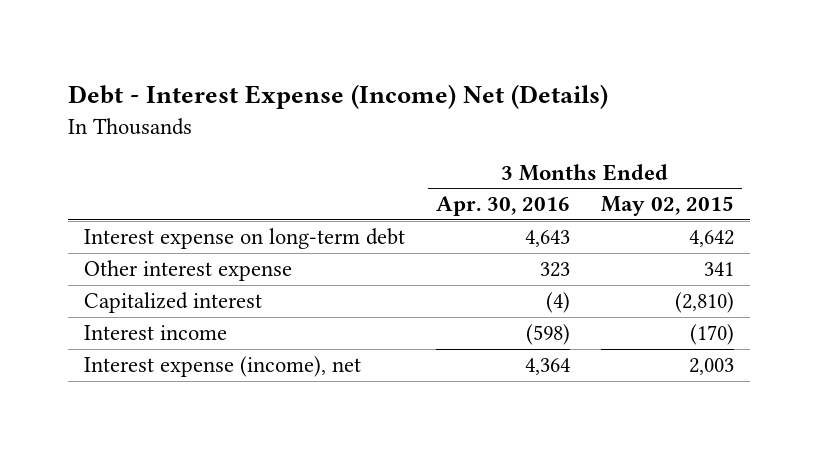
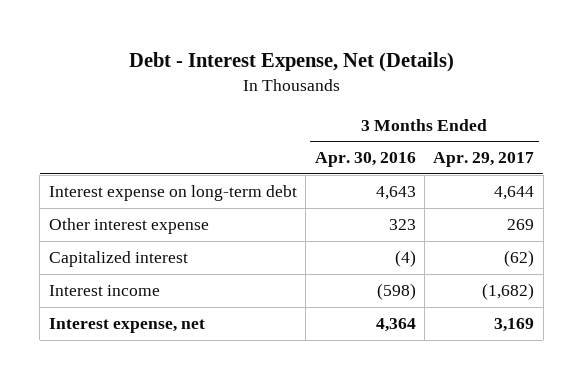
[67,84,608,110] Debt - Interest Expense (Income) Net (Details) -> [128,52,454,73] Debt - Interest Expense, Net (Details)
[601,196,735,217] May 02, 2015 -> none
none -> [433,152,535,168] Apr. 29, 2017
[83,356,361,378] Interest expense (income), net -> [48,318,205,334] Interest expense, net

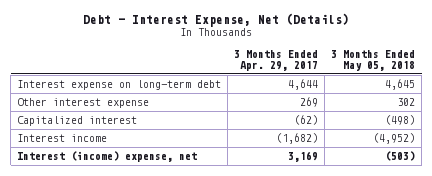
[314,152,416,168] Apr. 30, 2016 -> none
none -> [331,49,416,71] 3 Months Ended May 05, 2018
[48,318,205,334] Interest expense, net -> [17,150,198,162] Interest (income) expense, net

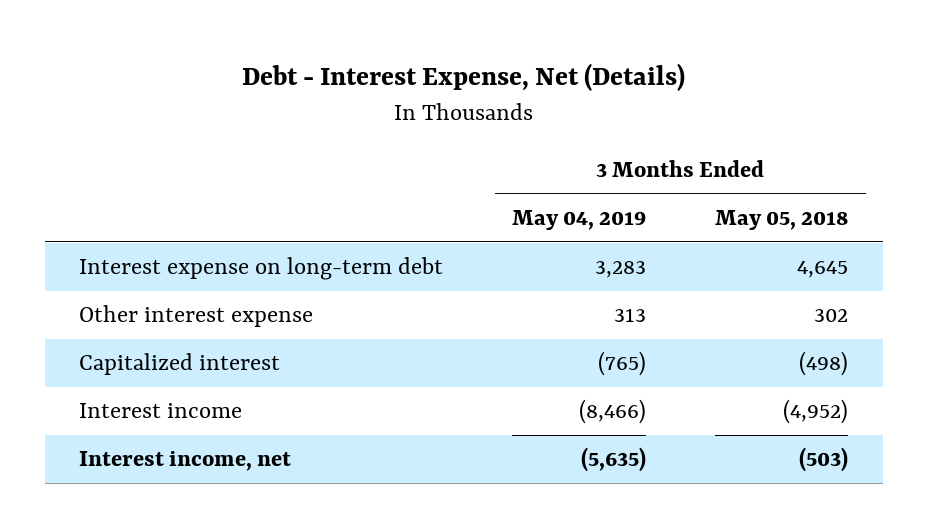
[234,49,319,71] 3 Months Ended Apr. 29, 2017 -> none
none -> [512,210,647,231] May 04, 2019
[17,150,198,162] Interest (income) expense, net -> [79,451,292,472] Interest income, net

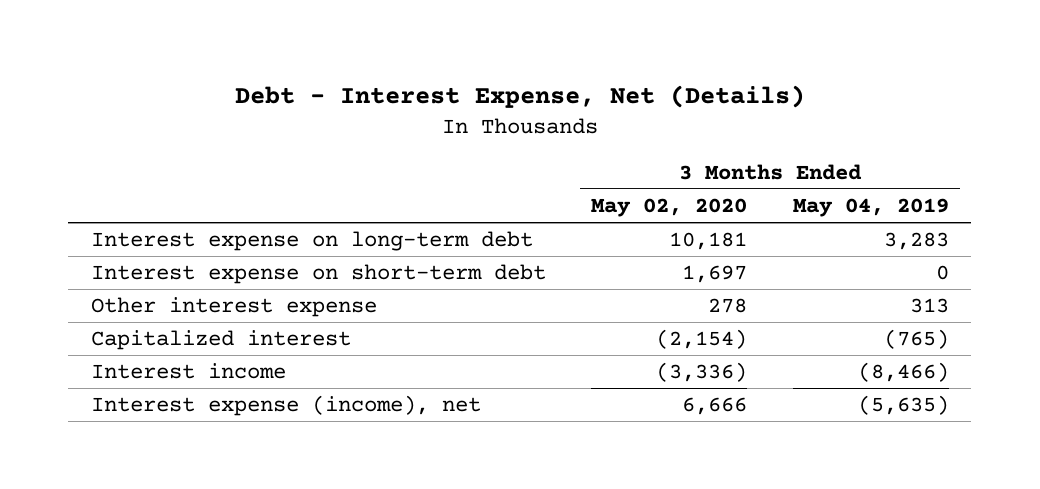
[715,210,849,231] May 05, 2018 -> none
none -> [591,197,748,217] May 02, 2020
none -> [90,264,546,285] Interest expense on short-term debt
[79,451,292,472] Interest income, net -> [90,395,481,417] Interest expense (income), net

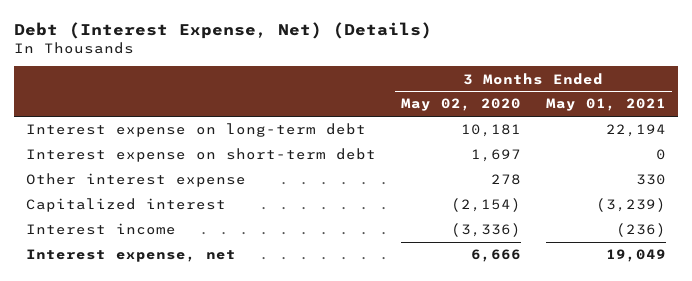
[234,84,805,108] Debt - Interest Expense, Net (Details) -> [13,21,432,39] Debt (Interest Expense, Net) (Details)
[792,197,949,217] May 04, 2019 -> none
none -> [545,98,666,112] May 01, 2021
[90,395,481,417] Interest expense (income), net -> [26,249,237,263] Interest expense, net

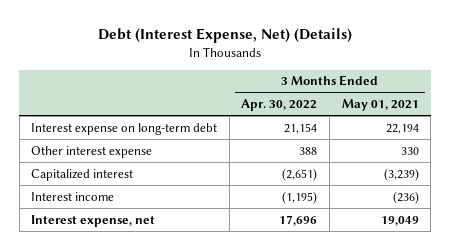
[401,98,522,112] May 02, 2020 -> none
none -> [241,98,318,111] Apr. 30, 2022
[26,148,377,163] Interest expense on short-term debt -> none

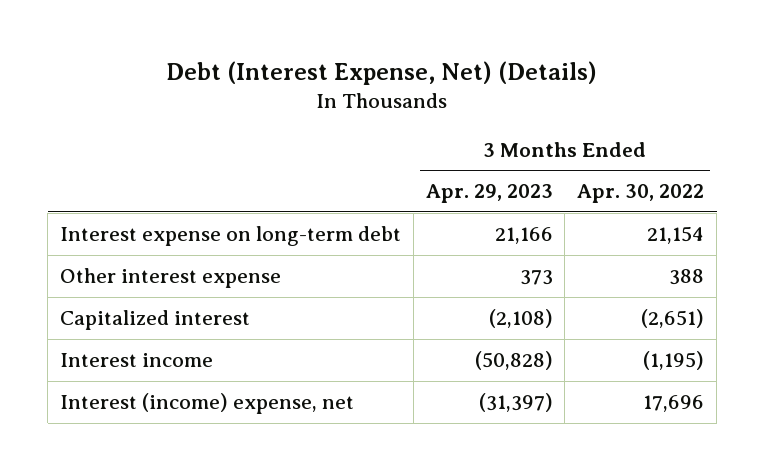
[341,98,419,111] May 01, 2021 -> none
none -> [425,184,553,204] Apr. 29, 2023
[31,214,156,227] Interest expense, net -> [60,392,355,414] Interest (income) expense, net

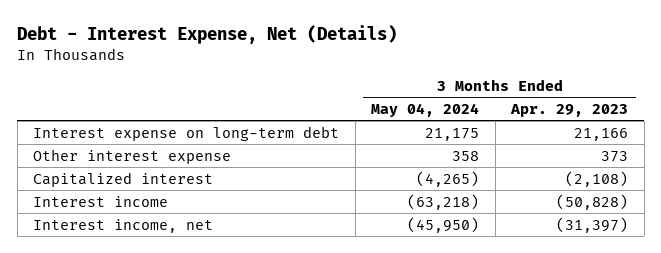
[166,61,598,86] Debt (Interest Expense, Net) (Details) -> [17,24,398,44] Debt - Interest Expense, Net (Details)
[577,184,705,204] Apr. 30, 2022 -> none
none -> [371,102,480,117] May 04, 2024
[60,392,355,414] Interest (income) expense, net -> [33,218,214,233] Interest income, net

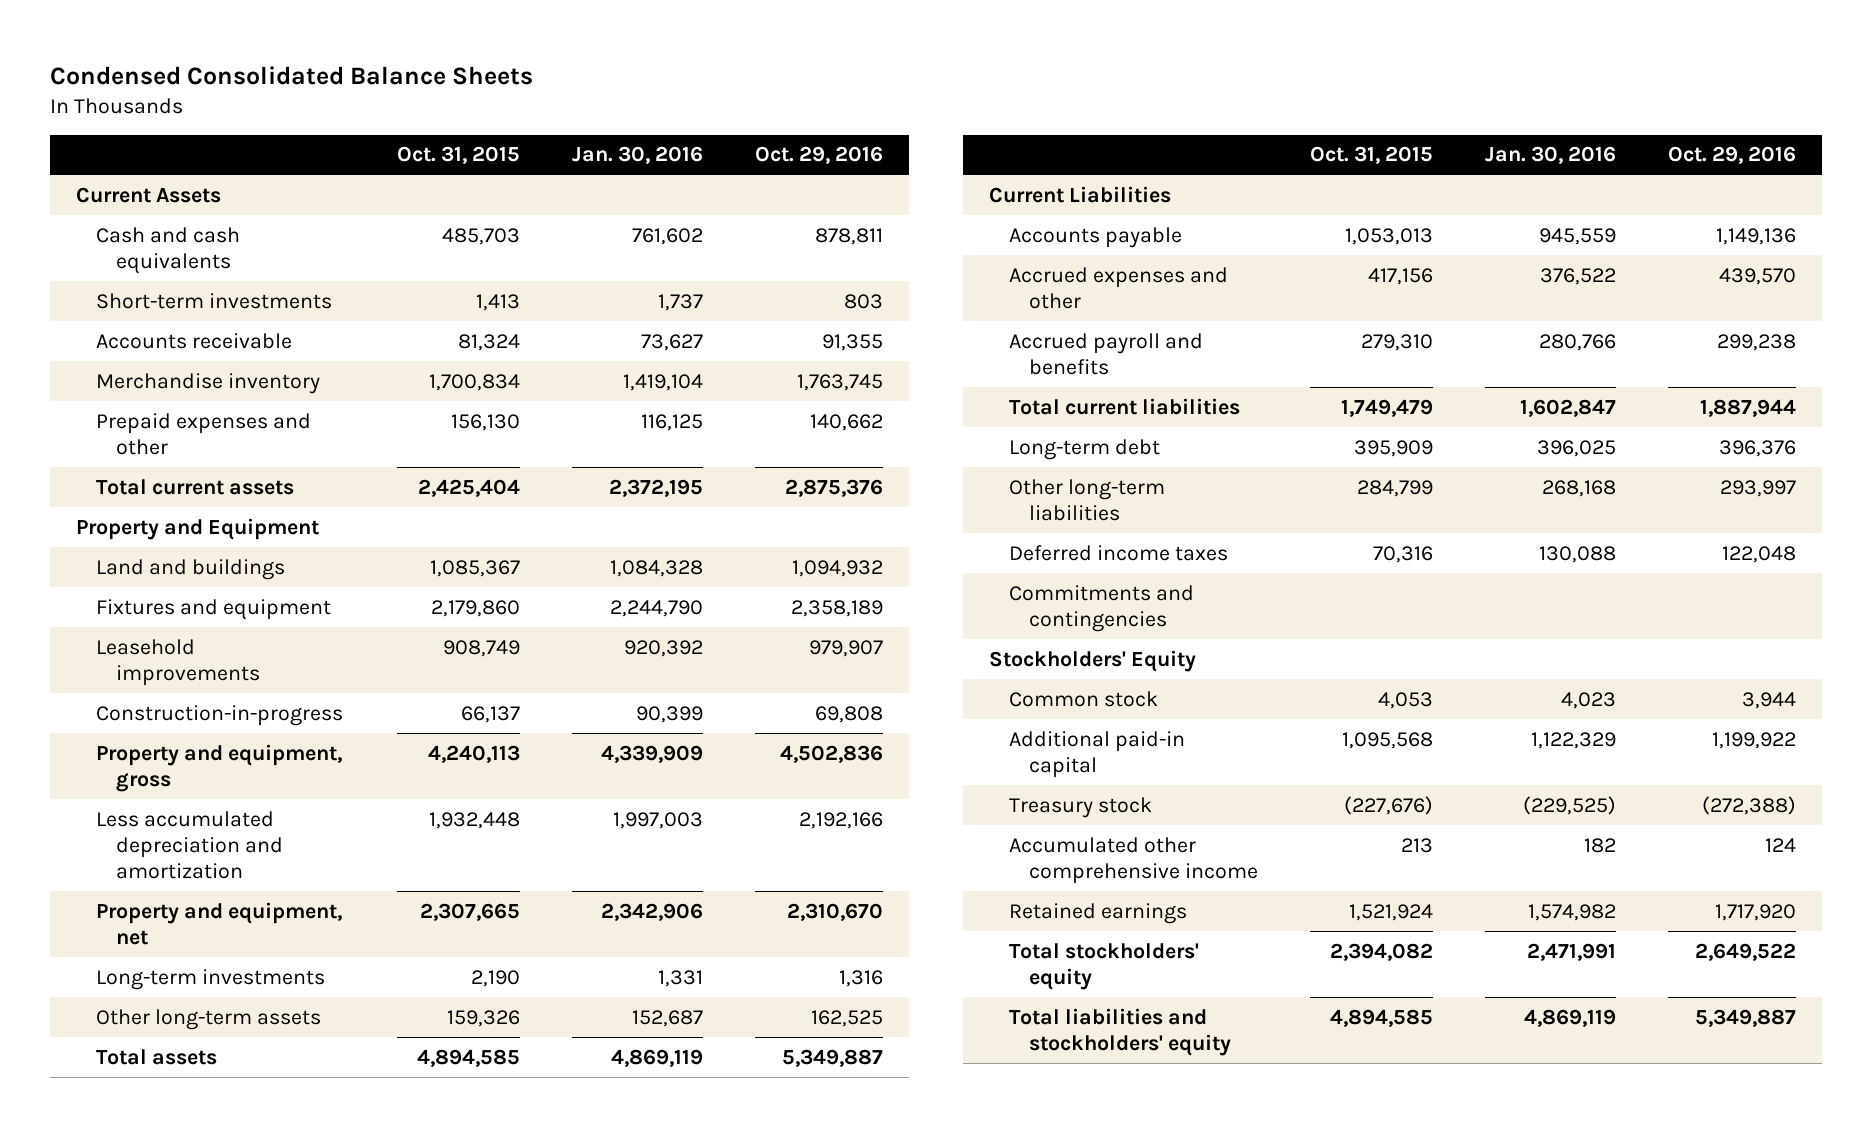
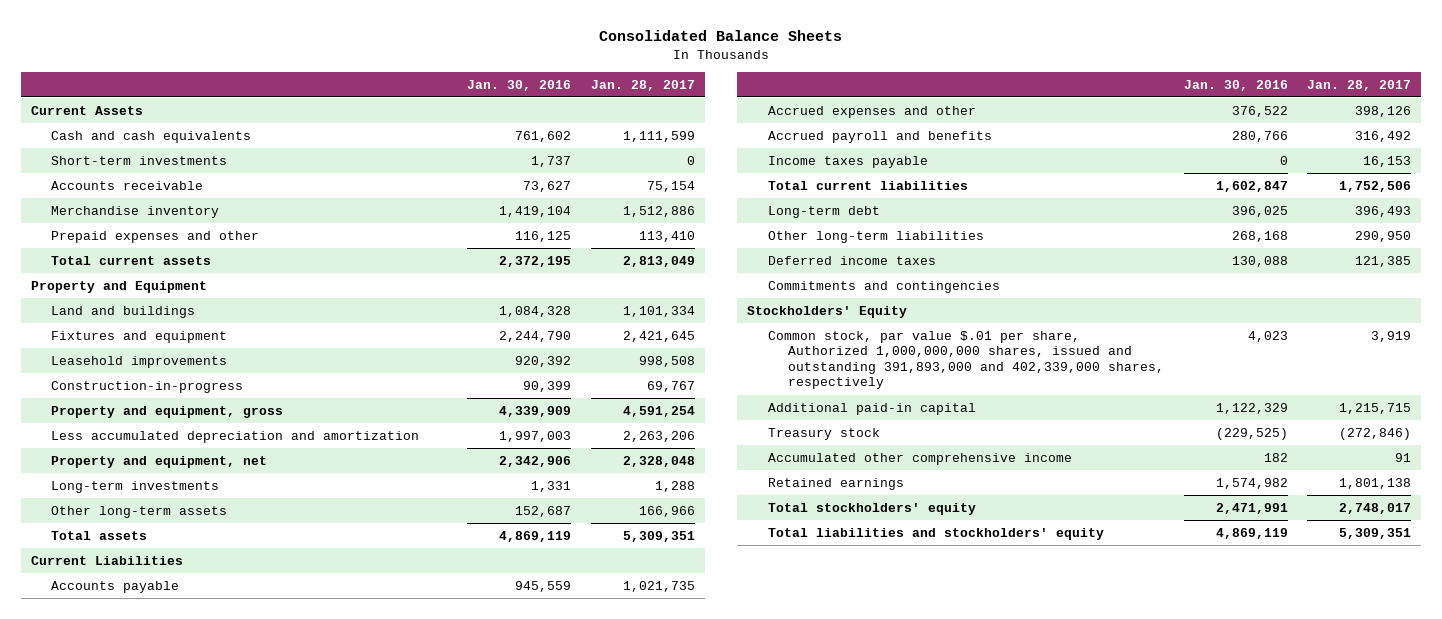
[49,65,533,85] Condensed Consolidated Balance Sheets -> [599,30,843,42] Consolidated Balance Sheets
[397,146,521,165] Oct. 31, 2015 -> none
[754,146,883,165] Oct. 29, 2016 -> none
none -> [591,79,696,91] Jan. 28, 2017
none -> [767,155,928,168] Income taxes payable
[1009,690,1159,707] Common stock -> [767,330,1165,390] Common stock, par value $.01 per share, Authorized 1,000,000,000 shares, issued and outstanding 391,893,000 and 402,339,000 shares, respectively

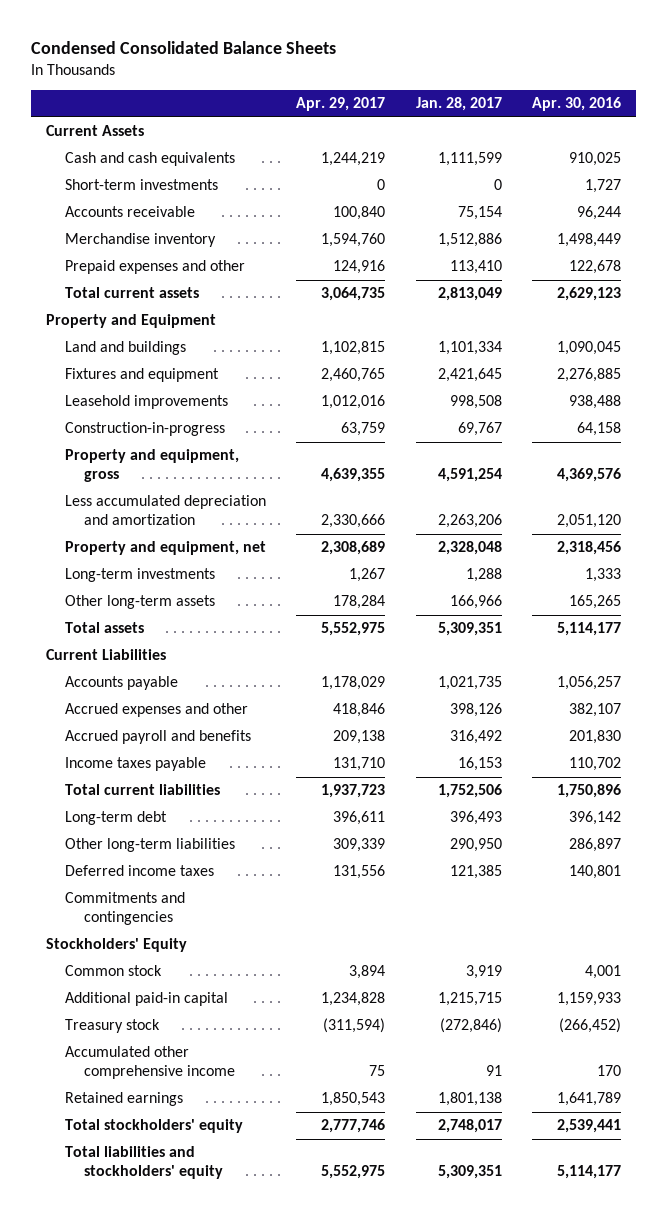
[599,30,843,42] Consolidated Balance Sheets -> [30,41,336,55] Condensed Consolidated Balance Sheets
[467,79,572,91] Jan. 30, 2016 -> none
none -> [296,97,386,112] Apr. 29, 2017
none -> [531,97,621,112] Apr. 30, 2016
[767,330,1165,390] Common stock, par value $.01 per share, Authorized 1,000,000,000 shares, issued and outstanding 391,893,000 and 402,339,000 shares, respectively -> [64,965,162,977] Common stock

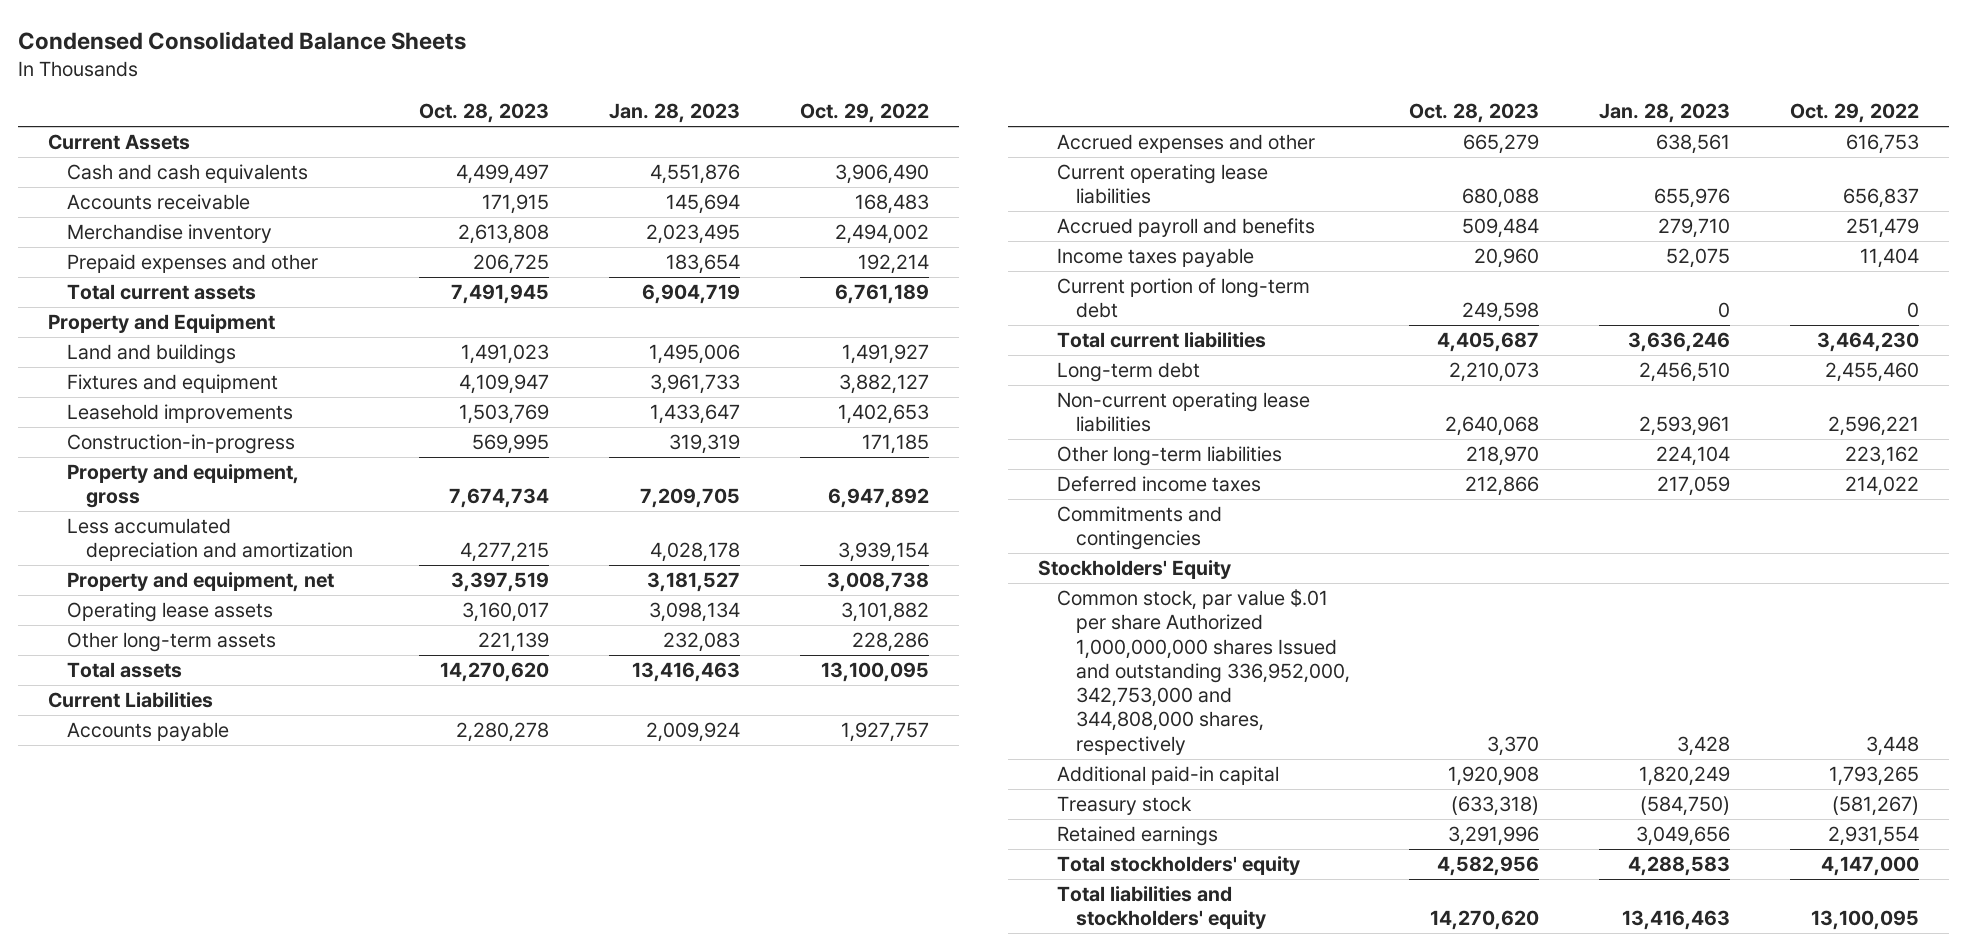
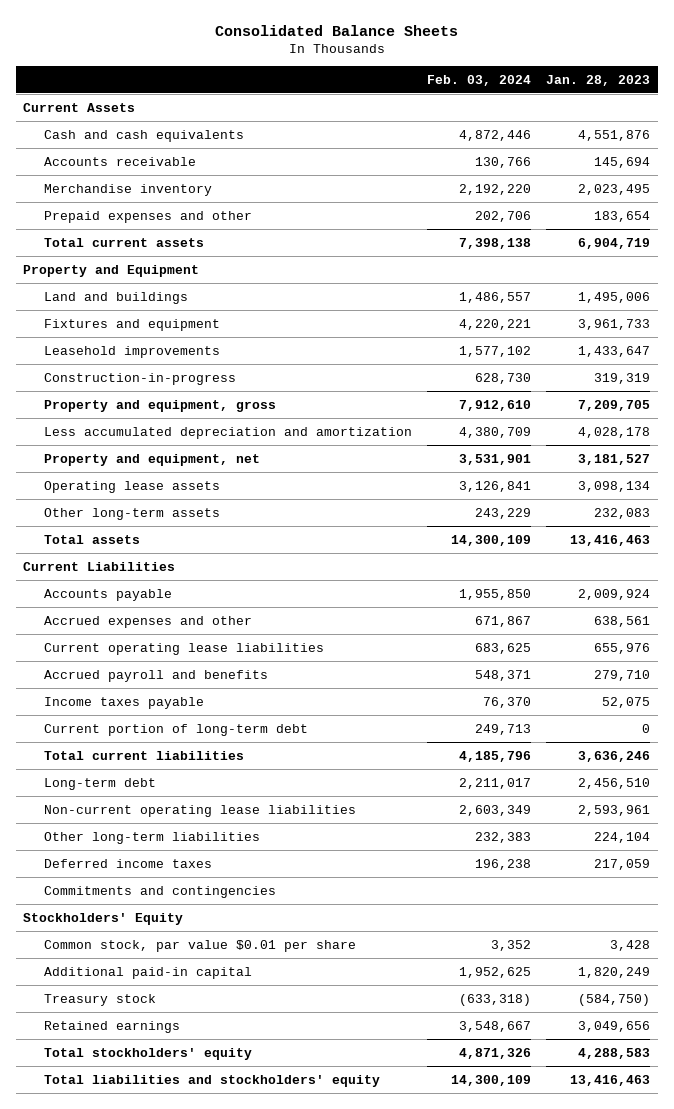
[18,31,467,51] Condensed Consolidated Balance Sheets -> [214,24,458,36] Consolidated Balance Sheets
[419,103,550,124] Oct. 28, 2023 -> none
[799,103,929,124] Oct. 29, 2022 -> none
none -> [427,74,532,86] Feb. 03, 2024
[1056,589,1350,755] Common stock, par value $.01 per share Authorized 1,000,000,000 shares Issued and outstanding 336,952,000, 342,753,000 and 344,808,000 shares, respectively -> [43,939,356,952] Common stock, par value $0.01 per share

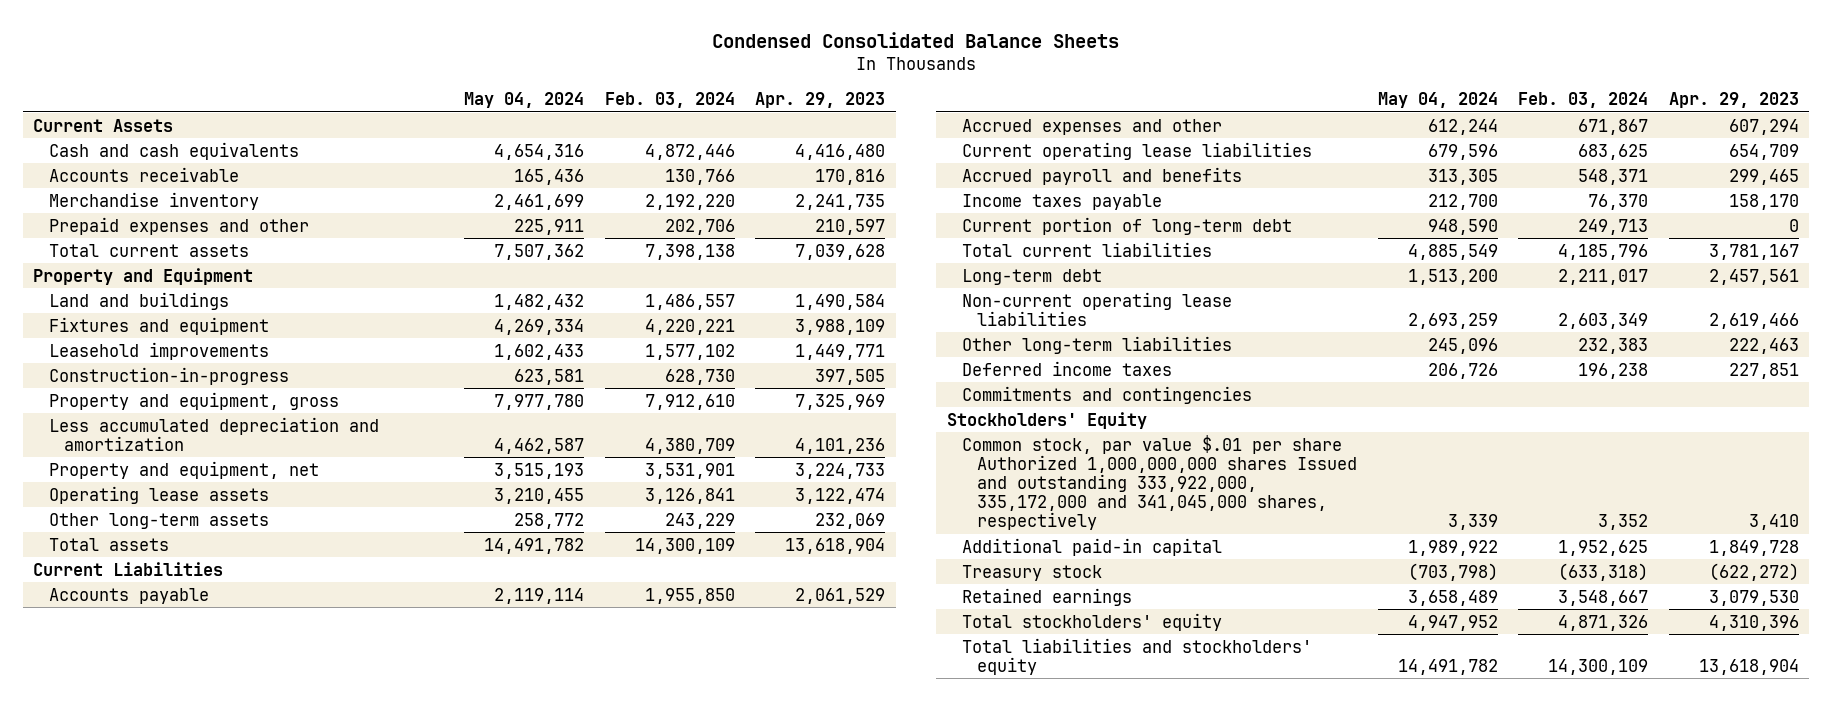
[214,24,458,36] Consolidated Balance Sheets -> [711,32,1119,49] Condensed Consolidated Balance Sheets
[546,74,651,86] Jan. 28, 2023 -> none
none -> [464,92,585,109] May 04, 2024
none -> [755,92,886,109] Apr. 29, 2023
[43,939,356,952] Common stock, par value $0.01 per share -> [961,434,1358,531] Common stock, par value $.01 per share Authorized 1,000,000,000 shares Issued and outstanding 333,922,000, 335,172,000 and 341,045,000 shares, respectively

